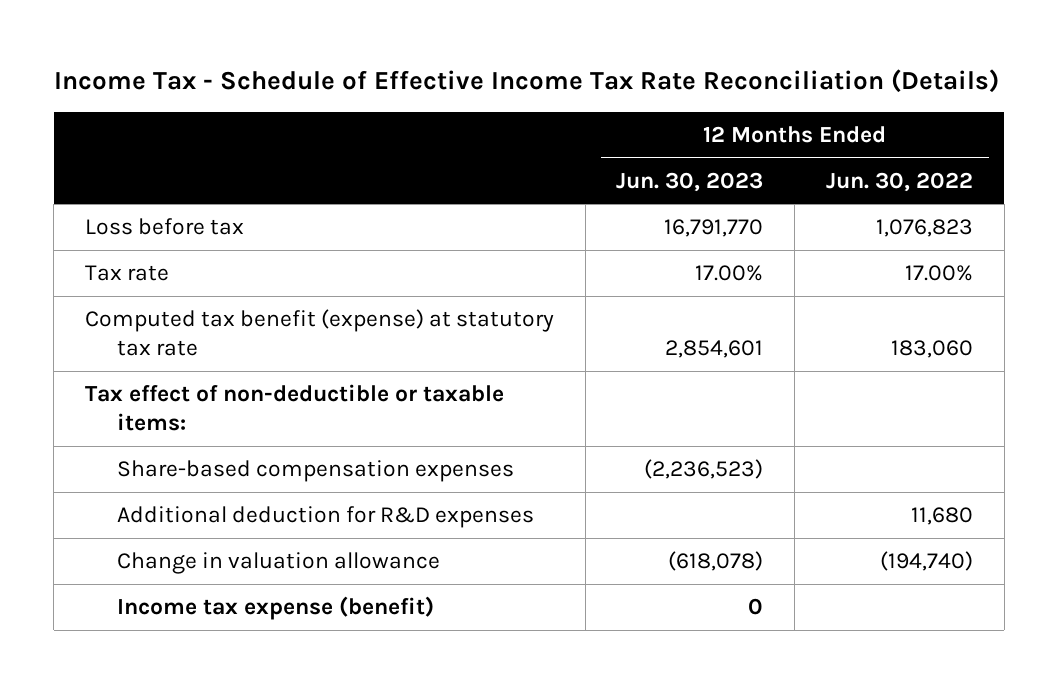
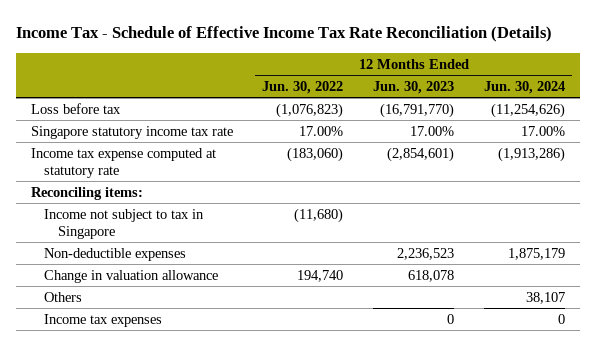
none -> [483,80,565,94] Jun. 30, 2024
[117,460,515,483] Share-based compensation expenses -> none
[117,506,535,529] Additional deduction for R&D expenses -> none
[664,219,764,238] 16,791,770 -> [380,102,455,118] (16,791,770)
[876,219,974,238] 1,076,823 -> [276,102,344,118] (1,076,823)
[84,265,169,282] Tax rate -> [30,125,233,139] Singapore statutory income tax rate
[84,309,554,357] Computed tax benefit (expense) at statutory tax rate -> [30,147,216,178] Income tax expense computed at statutory rate
[665,340,764,359] 2,854,601 -> [387,146,455,162] (2,854,601)
[891,340,974,359] 183,060 -> [287,146,344,162] (183,060)
[84,384,504,432] Tax effect of non-deductible or taxable items: -> [30,186,143,200] Reconciling items:
none -> [44,208,205,239] Income not subject to tax in Singapore
none -> [44,247,187,261] Non-deductible expenses
[668,551,764,572] (618,078) -> [408,269,455,282] 618,078
[880,551,974,572] (194,740) -> [297,269,344,282] 194,740
none -> [44,291,83,302] Others
[117,596,435,621] Income tax expense (benefit) -> [44,313,163,327] Income tax expenses

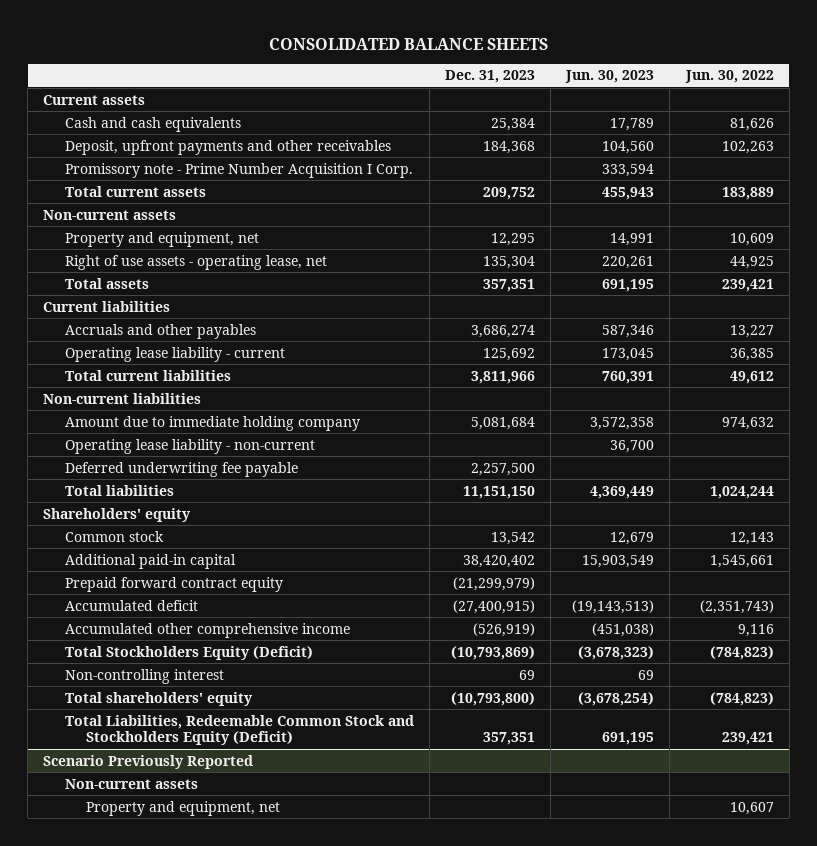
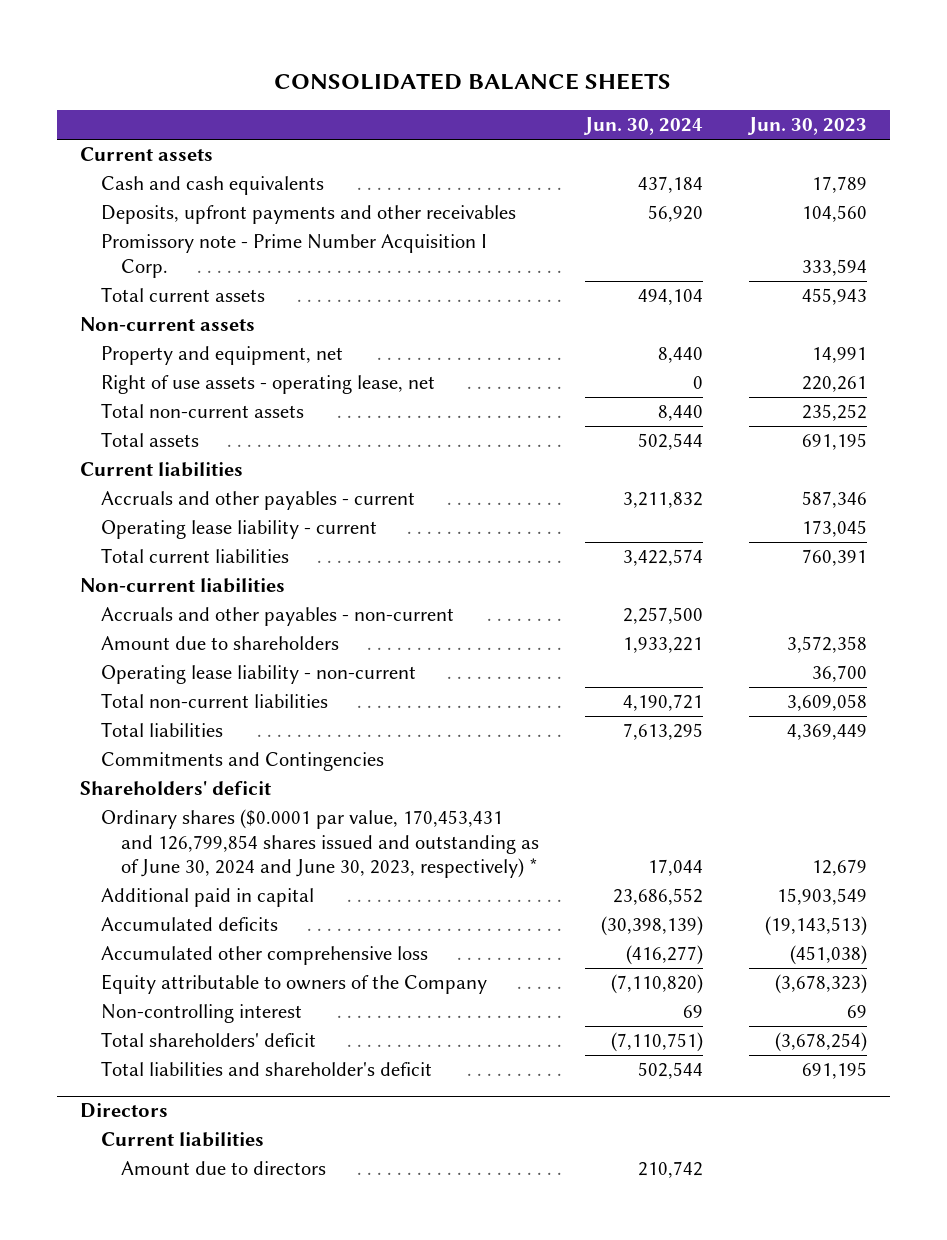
[445,70,536,84] Dec. 31, 2023 -> none
[684,70,774,84] Jun. 30, 2022 -> none
none -> [583,117,704,136] Jun. 30, 2024
[64,139,391,155] Deposit, upfront payments and other receivables -> [100,205,516,225] Deposits, upfront payments and other receivables
none -> [100,403,304,419] Total non-current assets
[64,323,256,339] Accruals and other payables -> [100,491,415,511] Accruals and other payables - current
none -> [100,607,454,627] Accruals and other payables - non-current
[64,415,360,431] Amount due to immediate holding company -> [100,636,339,651] Amount due to shareholders
[64,461,298,477] Deferred underwriting fee payable -> none
none -> [100,693,328,709] Total non-current liabilities
[64,576,283,592] Prepaid forward contract equity -> none
none -> [100,752,384,772] Commitments and Contingencies
[43,507,192,522] Shareholders' equity -> [80,781,272,796] Shareholders' deficit
[64,530,164,542] Common stock -> [100,809,540,878] Ordinary shares ($0.0001 par value, 170,453,431 and 126,799,854 shares issued and outstanding as of June 30, 2024 and June 30, 2023, respectively) *
[64,553,236,569] Additional paid-in capital -> [100,888,314,908] Additional paid in capital
[64,599,198,611] Accumulated deficit -> [100,917,278,932] Accumulated deficits
[64,622,350,638] Accumulated other comprehensive income -> [100,946,428,966] Accumulated other comprehensive loss
[64,645,313,660] Total Stockholders Equity (Deficit) -> [100,974,487,995] Equity attributable to owners of the Company
[43,754,254,769] Scenario Previously Reported -> none
[64,778,198,789] Non-current assets -> none
[86,800,281,816] Property and equipment, net -> none
[64,691,253,706] Total shareholders' equity -> [100,1032,316,1048] Total shareholders' deficit
[64,714,414,746] Total Liabilities, Redeemable Common Stock and Stockholders Equity (Deficit) -> [100,1061,432,1077] Total liabilities and shareholder's deficit
none -> [80,1103,169,1119] Directors
none -> [100,1132,264,1148] Current liabilities
none -> [121,1161,327,1176] Amount due to directors

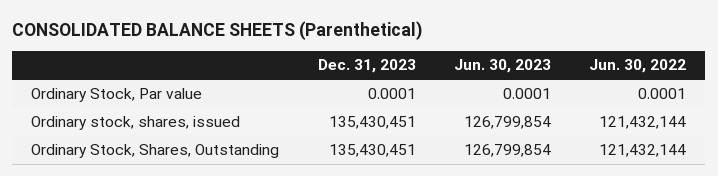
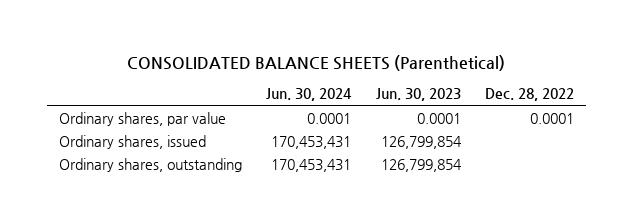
[317,59,416,74] Dec. 31, 2023 -> none
[589,59,687,74] Jun. 30, 2022 -> none
none -> [266,88,353,102] Jun. 30, 2024
none -> [484,88,574,102] Dec. 28, 2022
[31,88,203,103] Ordinary Stock, Par value -> [58,111,226,126] Ordinary shares, par value
[31,116,241,131] Ordinary stock, shares, issued -> [58,134,206,149] Ordinary shares, issued
[31,144,280,159] Ordinary Stock, Shares, Outstanding -> [58,157,242,172] Ordinary shares, outstanding

